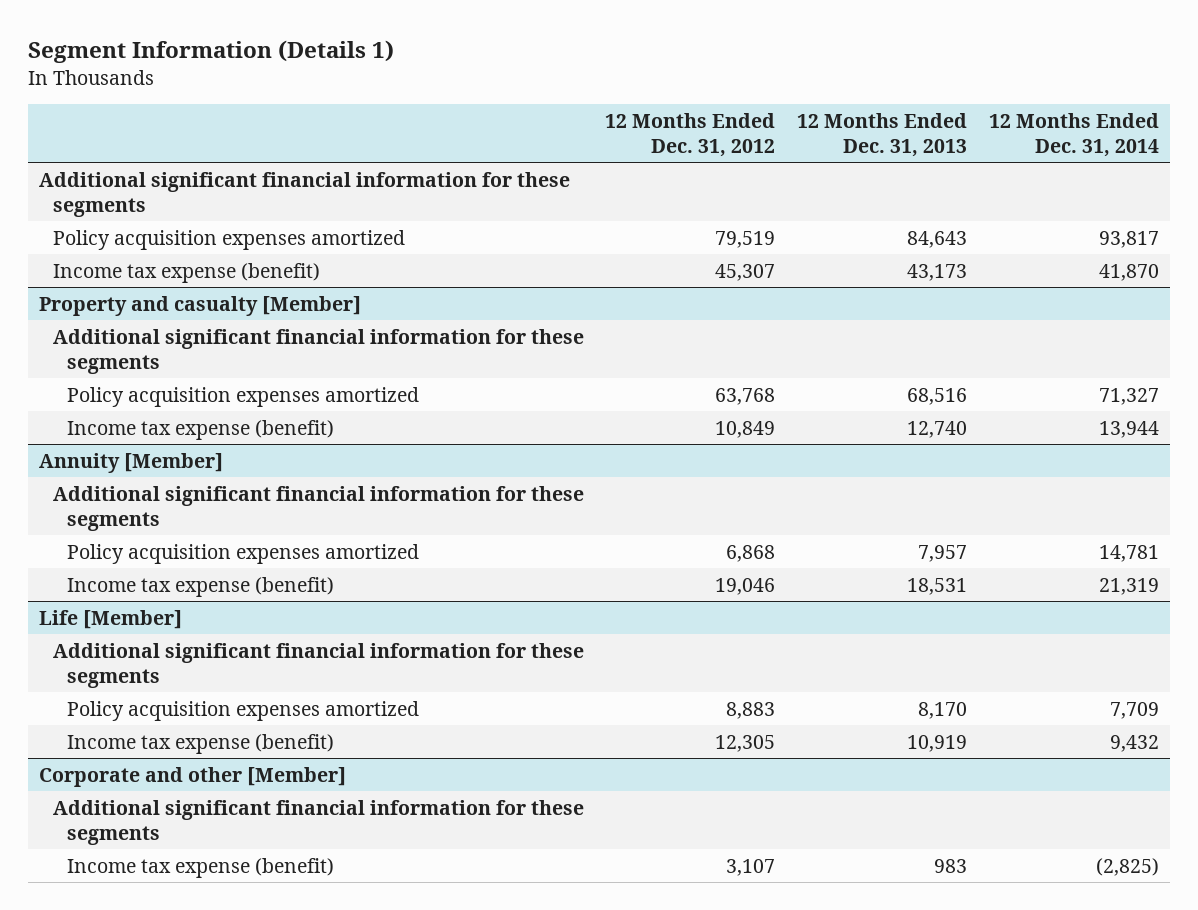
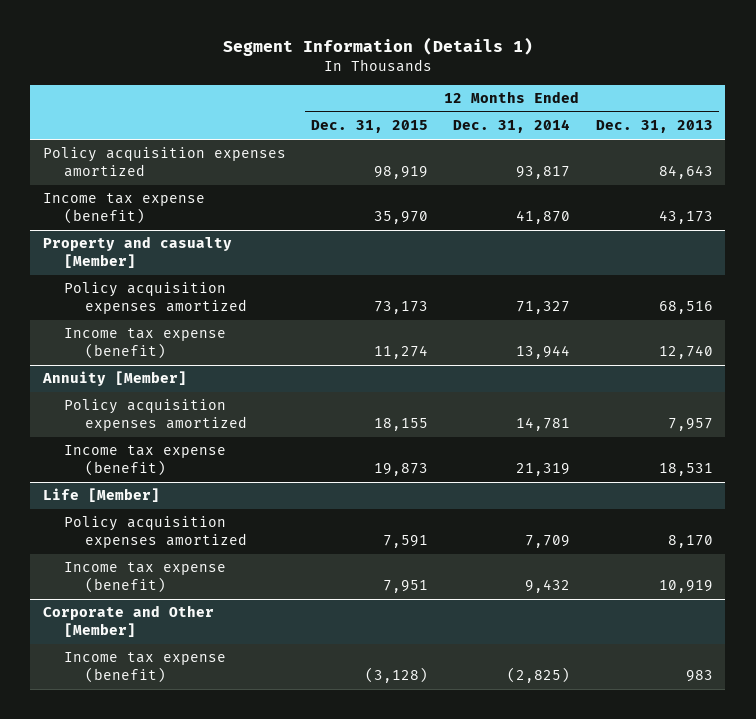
[605,112,776,158] 12 Months Ended Dec. 31, 2012 -> none
none -> [311,120,429,134] Dec. 31, 2015
[38,171,570,217] Additional significant financial information for these segments -> none
[52,328,584,374] Additional significant financial information for these segments -> none
[52,485,584,531] Additional significant financial information for these segments -> none
[52,642,584,688] Additional significant financial information for these segments -> none
[52,799,584,845] Additional significant financial information for these segments -> none
[38,766,346,787] Corporate and other [Member] -> [42,605,214,638] Corporate and Other [Member]

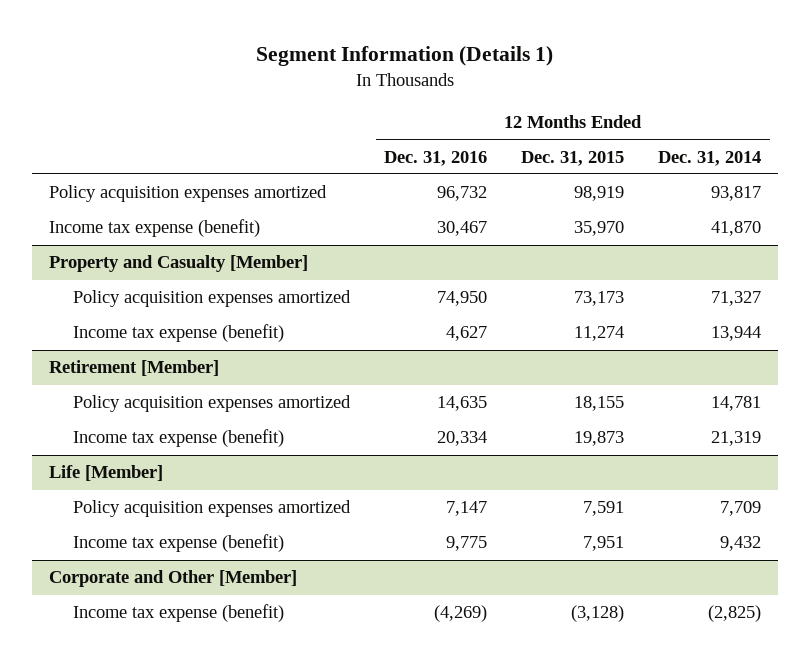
[595,120,713,134] Dec. 31, 2013 -> none
none -> [384,150,488,166] Dec. 31, 2016
[42,236,232,269] Property and casualty [Member] -> [48,255,308,273] Property and Casualty [Member]
[41,371,187,387] Annuity [Member] -> [48,360,219,377] Retirement [Member]

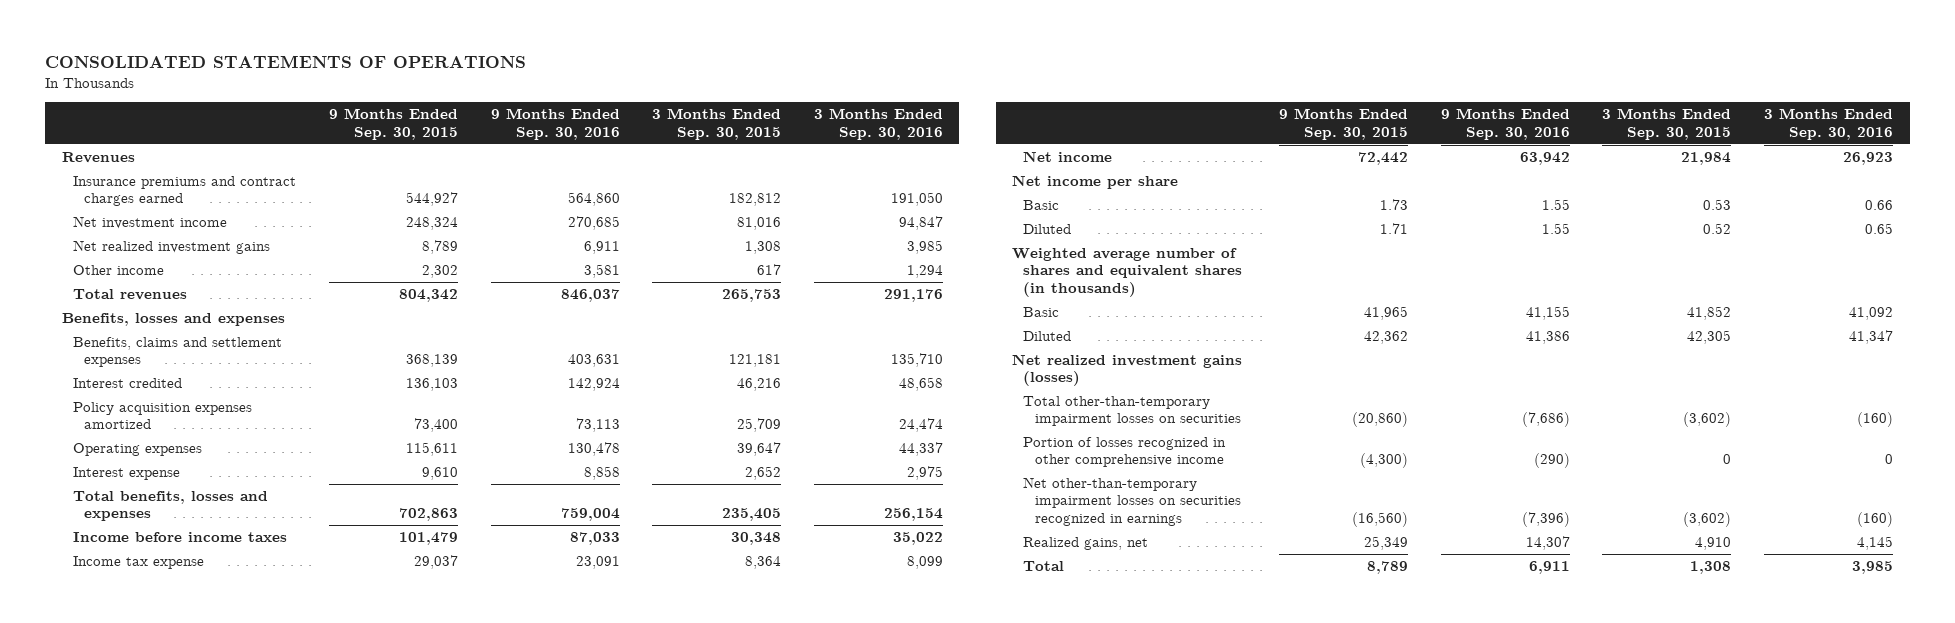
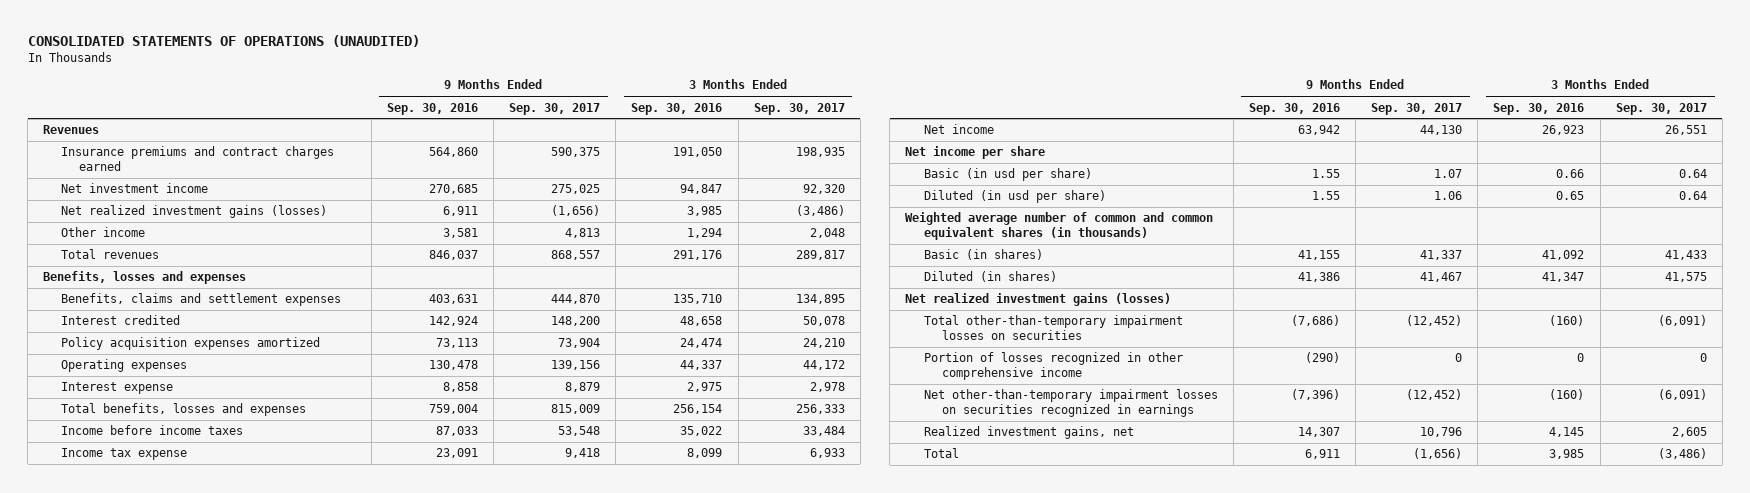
[45,55,527,69] CONSOLIDATED STATEMENTS OF OPERATIONS -> [27,35,420,48] CONSOLIDATED STATEMENTS OF OPERATIONS (UNAUDITED)
[328,108,458,140] 9 Months Ended Sep. 30, 2015 -> none
[652,108,782,140] 3 Months Ended Sep. 30, 2015 -> none
none -> [509,102,601,115] Sep. 30, 2017
none -> [753,102,845,115] Sep. 30, 2017
[73,240,271,255] Net realized investment gains -> [61,205,328,219] Net realized investment gains (losses)
[1023,200,1060,211] Basic -> [923,168,1092,182] Basic (in usd per share)
[1023,224,1072,235] Diluted -> [923,190,1106,204] Diluted (in usd per share)
[1012,248,1243,297] Weighted average number of shares and equivalent shares (in thousands) -> [905,212,1214,240] Weighted average number of common and common equivalent shares (in thousands)
[1023,307,1060,318] Basic -> [923,249,1043,261] Basic (in shares)
[1023,331,1072,342] Diluted -> [923,271,1057,283] Diluted (in shares)
[1023,537,1149,551] Realized gains, net -> [923,426,1134,440] Realized investment gains, net

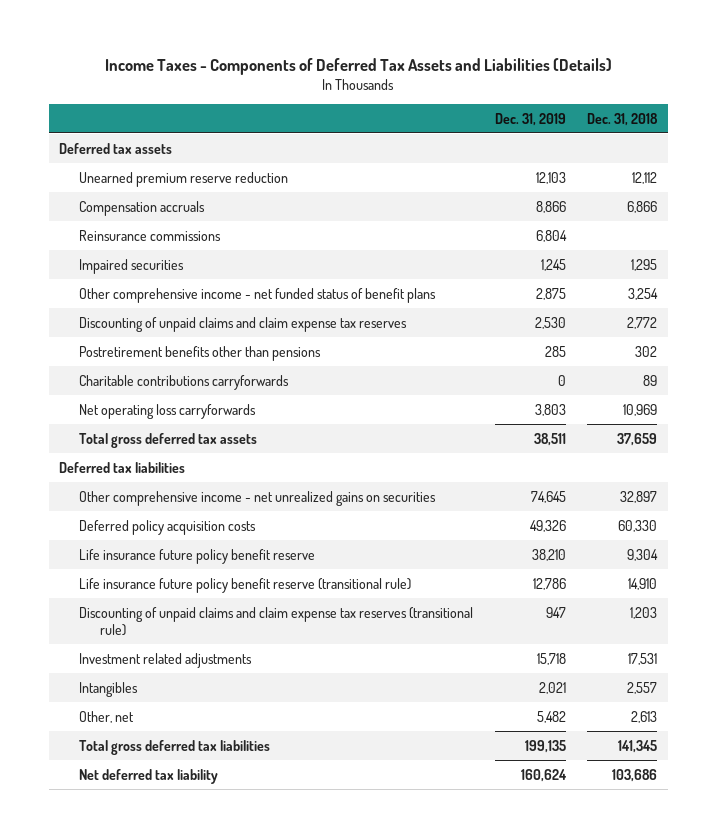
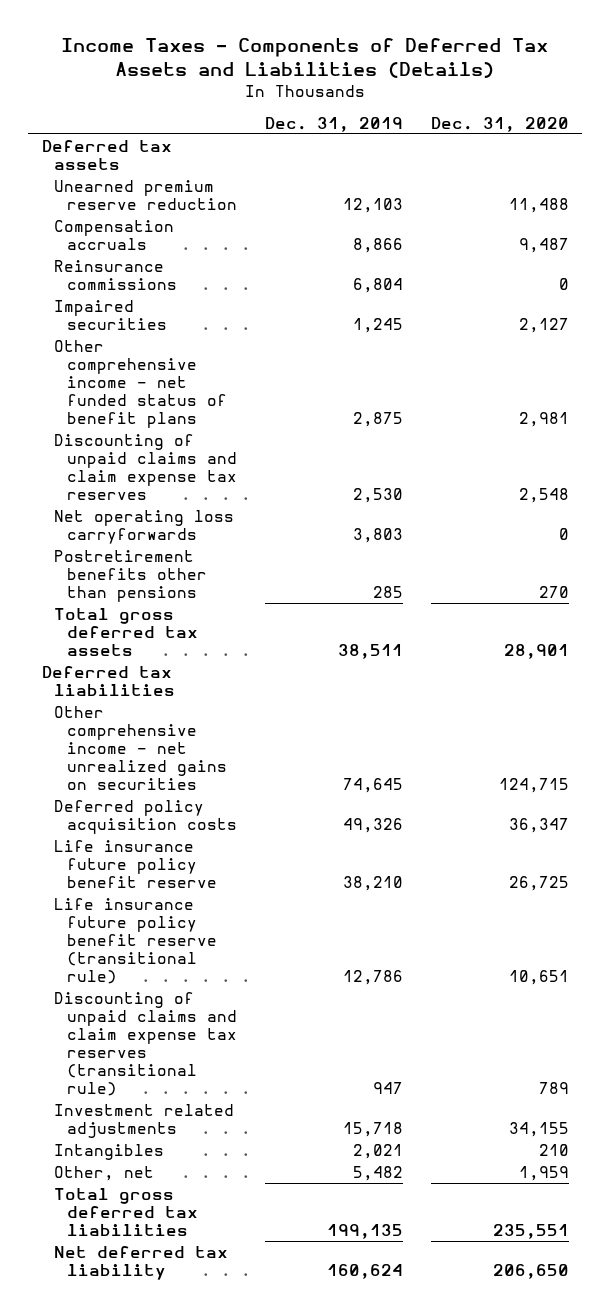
[586,112,658,126] Dec. 31, 2018 -> none
none -> [430,116,569,132] Dec. 31, 2020
[79,374,290,390] Charitable contributions carryforwards -> none
[79,345,322,361] Postretirement benefits other than pensions -> [54,549,208,602] Postretirement benefits other than pensions

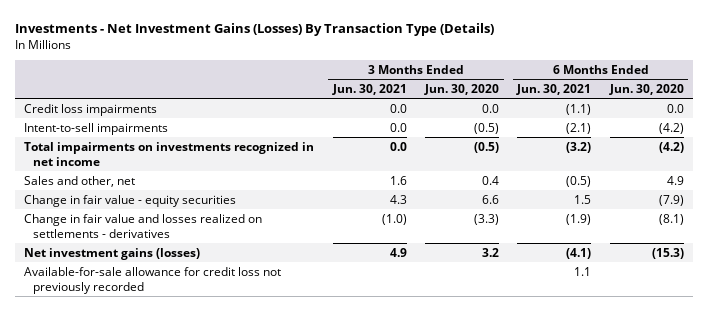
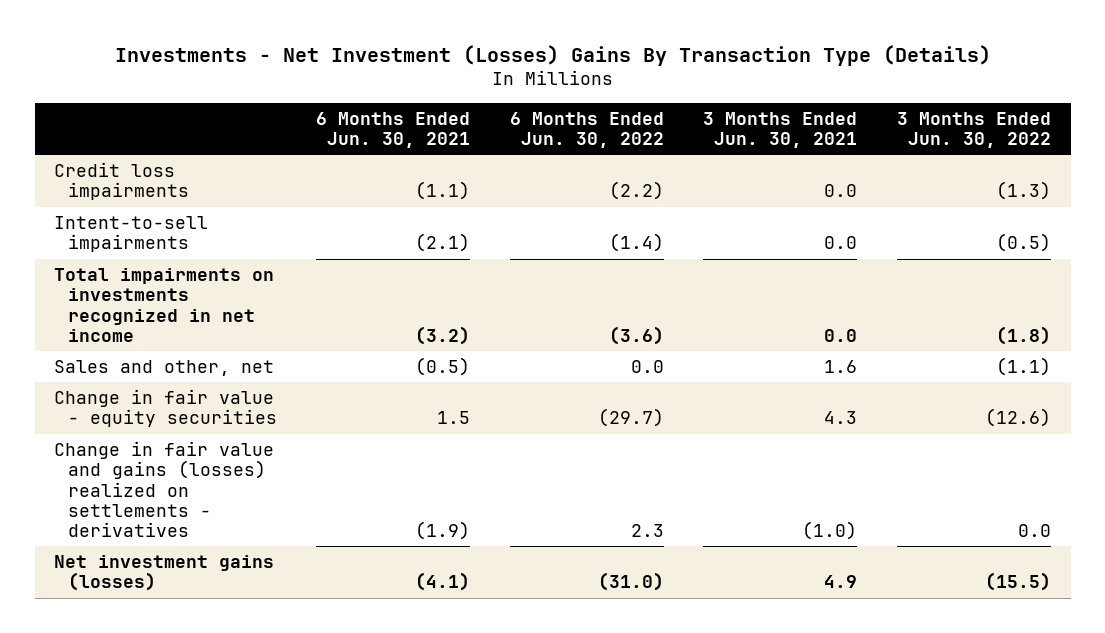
[15,23,495,37] Investments - Net Investment Gains (Losses) By Transaction Type (Details) -> [114,44,991,66] Investments - Net Investment (Losses) Gains By Transaction Type (Details)
[424,83,500,95] Jun. 30, 2020 -> none
[608,83,684,95] Jun. 30, 2020 -> none
none -> [509,111,664,148] 6 Months Ended Jun. 30, 2022
none -> [896,111,1051,148] 3 Months Ended Jun. 30, 2022
[24,213,263,238] Change in fair value and losses realized on settlements - derivatives -> [54,440,275,538] Change in fair value and gains (losses) realized on settlements - derivatives
[24,266,282,294] Available-for-sale allowance for credit loss not previously recorded -> none

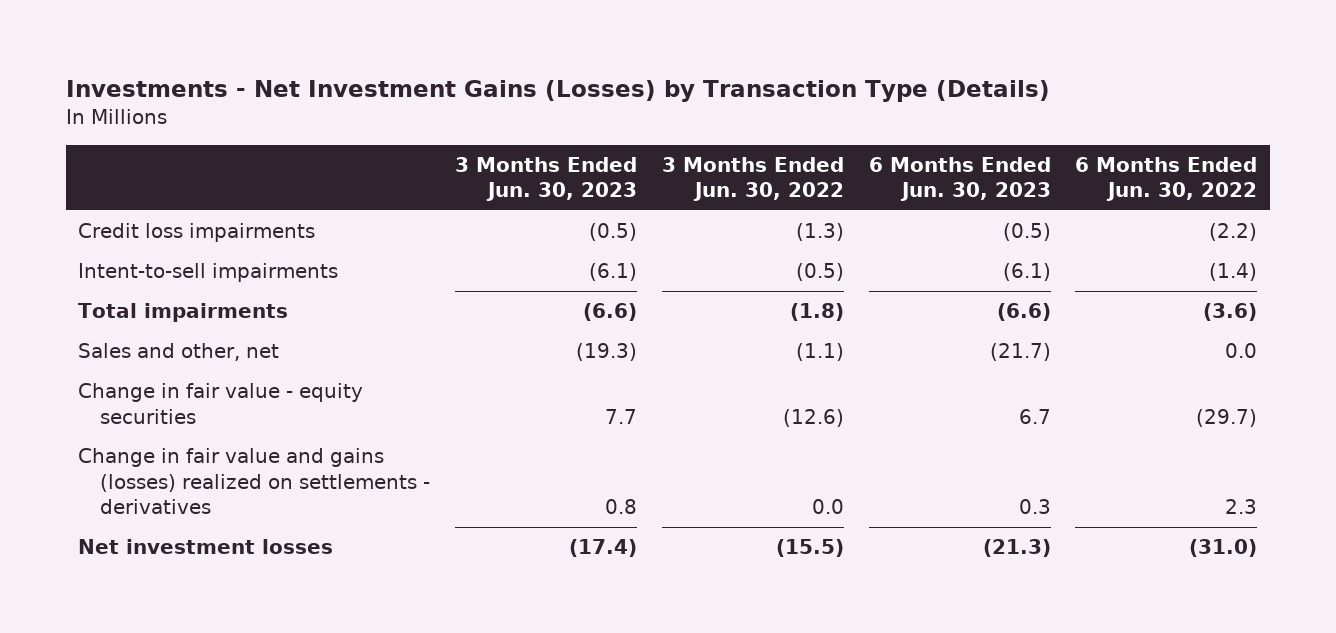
[114,44,991,66] Investments - Net Investment (Losses) Gains By Transaction Type (Details) -> [65,80,1050,103] Investments - Net Investment Gains (Losses) by Transaction Type (Details)
[316,111,471,148] 6 Months Ended Jun. 30, 2021 -> none
[703,111,858,148] 3 Months Ended Jun. 30, 2021 -> none
none -> [454,156,637,202] 3 Months Ended Jun. 30, 2023
none -> [868,156,1051,202] 6 Months Ended Jun. 30, 2023
[54,267,275,342] Total impairments on investments recognized in net income -> [78,303,289,323] Total impairments
[54,554,275,592] Net investment gains (losses) -> [78,539,334,555] Net investment losses

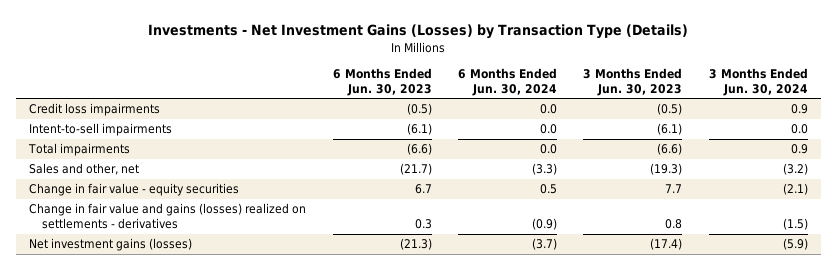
[661,156,844,202] 3 Months Ended Jun. 30, 2022 -> none
[1075,156,1258,202] 6 Months Ended Jun. 30, 2022 -> none
none -> [457,68,557,97] 6 Months Ended Jun. 30, 2024
none -> [708,68,808,97] 3 Months Ended Jun. 30, 2024
[78,539,334,555] Net investment losses -> [29,238,193,252] Net investment gains (losses)

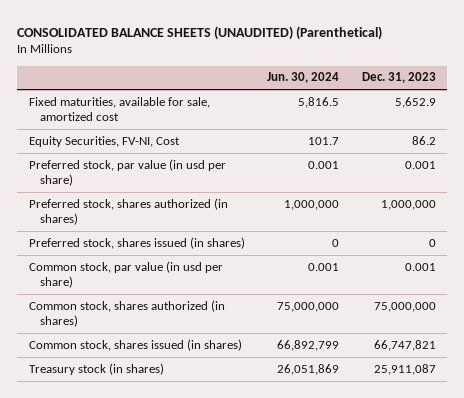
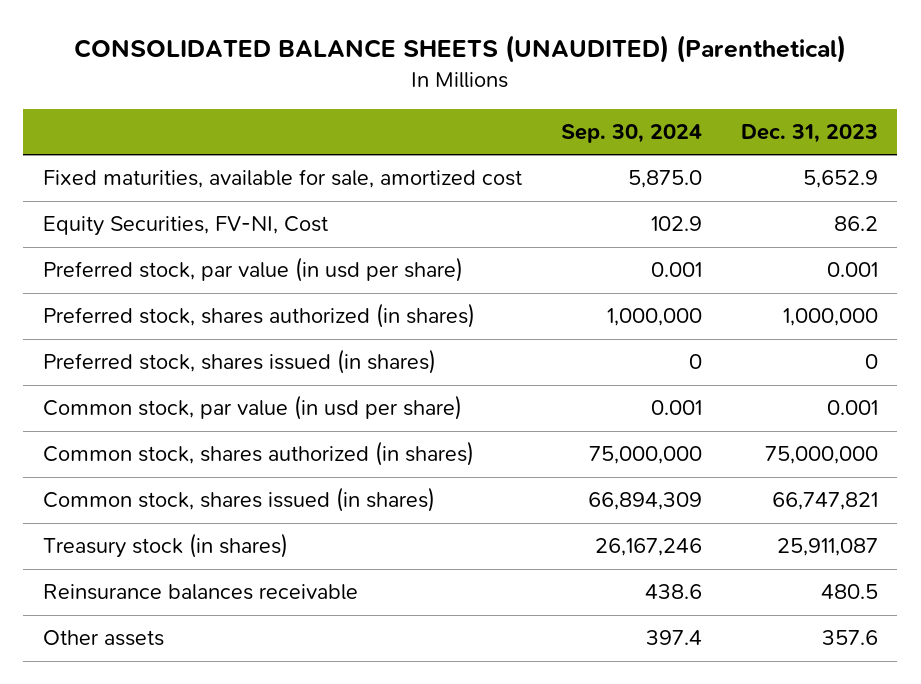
[267,72,340,84] Jun. 30, 2024 -> none
none -> [560,123,702,143] Sep. 30, 2024
none -> [42,584,358,601] Reinsurance balances receivable
none -> [42,630,164,647] Other assets

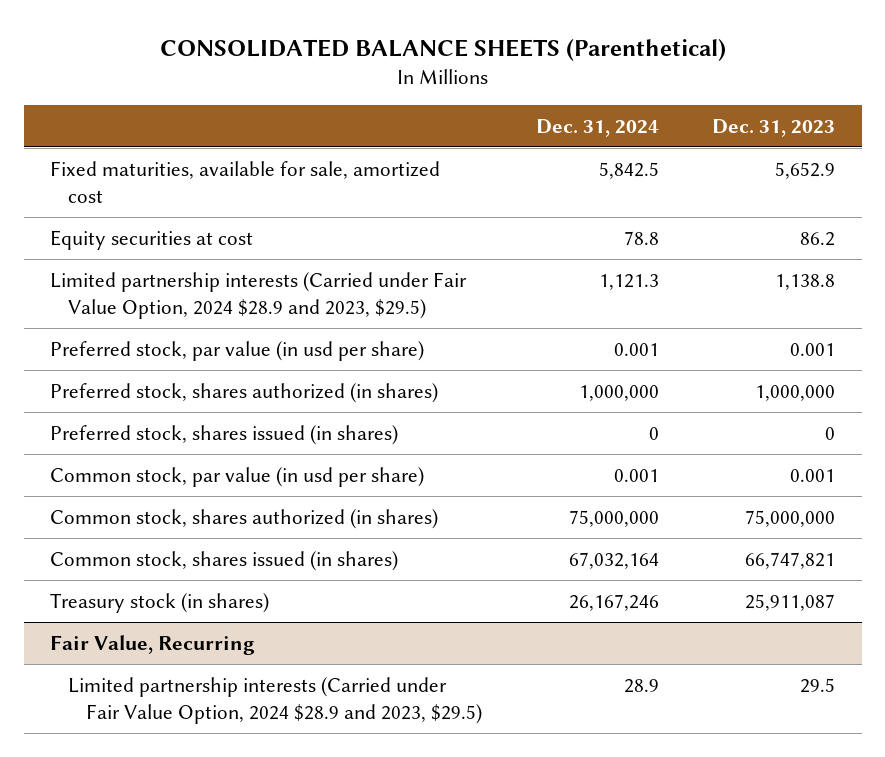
[74,35,847,64] CONSOLIDATED BALANCE SHEETS (UNAUDITED) (Parenthetical) -> [159,39,726,62] CONSOLIDATED BALANCE SHEETS (Parenthetical)
[560,123,702,143] Sep. 30, 2024 -> none
none -> [535,118,659,137] Dec. 31, 2024
[42,216,328,237] Equity Securities, FV-NI, Cost -> [50,229,254,250] Equity securities at cost
none -> [50,271,468,319] Limited partnership interests (Carried under Fair Value Option, 2024 $28.9 and 2023, $29.5)
[42,584,358,601] Reinsurance balances receivable -> none
[42,630,164,647] Other assets -> none
none -> [50,634,256,655] Fair Value, Recurring
none -> [68,676,483,724] Limited partnership interests (Carried under Fair Value Option, 2024 $28.9 and 2023, $29.5)

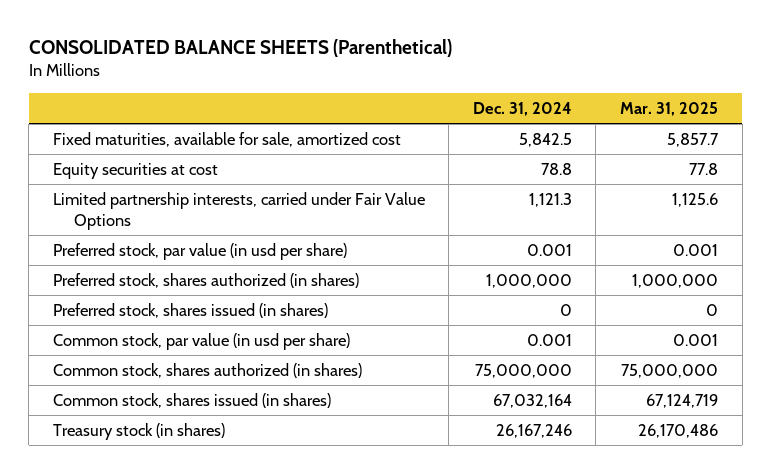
[712,118,836,137] Dec. 31, 2023 -> none
none -> [620,101,719,116] Mar. 31, 2025
[50,271,468,319] Limited partnership interests (Carried under Fair Value Option, 2024 $28.9 and 2023, $29.5) -> [52,191,425,230] Limited partnership interests, carried under Fair Value Options
[50,634,256,655] Fair Value, Recurring -> none
[68,676,483,724] Limited partnership interests (Carried under Fair Value Option, 2024 $28.9 and 2023, $29.5) -> none

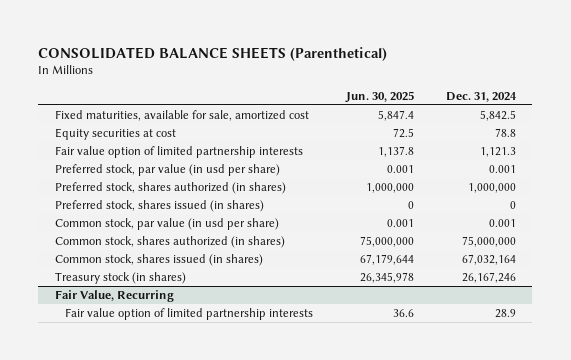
[620,101,719,116] Mar. 31, 2025 -> none
none -> [344,90,414,103] Jun. 30, 2025
[52,191,425,230] Limited partnership interests, carried under Fair Value Options -> [54,145,303,158] Fair value option of limited partnership interests
none -> [54,289,174,302] Fair Value, Recurring
none -> [65,307,314,320] Fair value option of limited partnership interests

